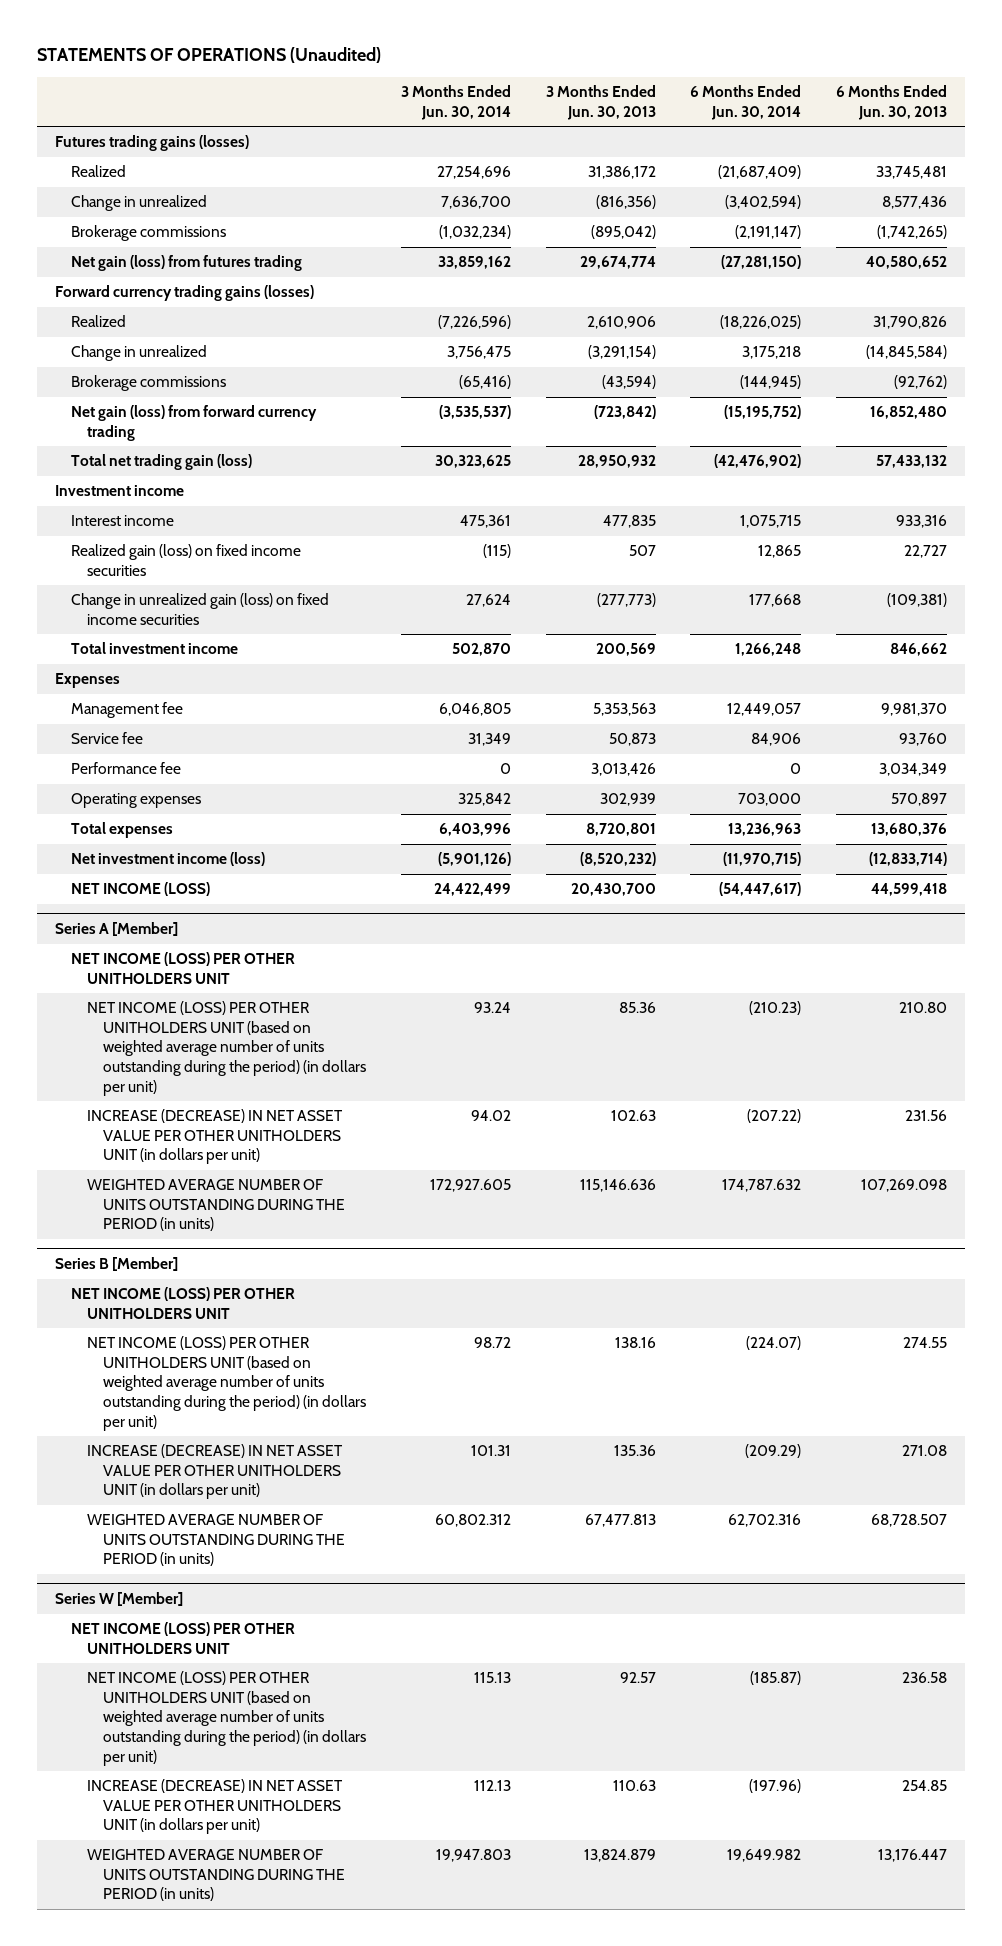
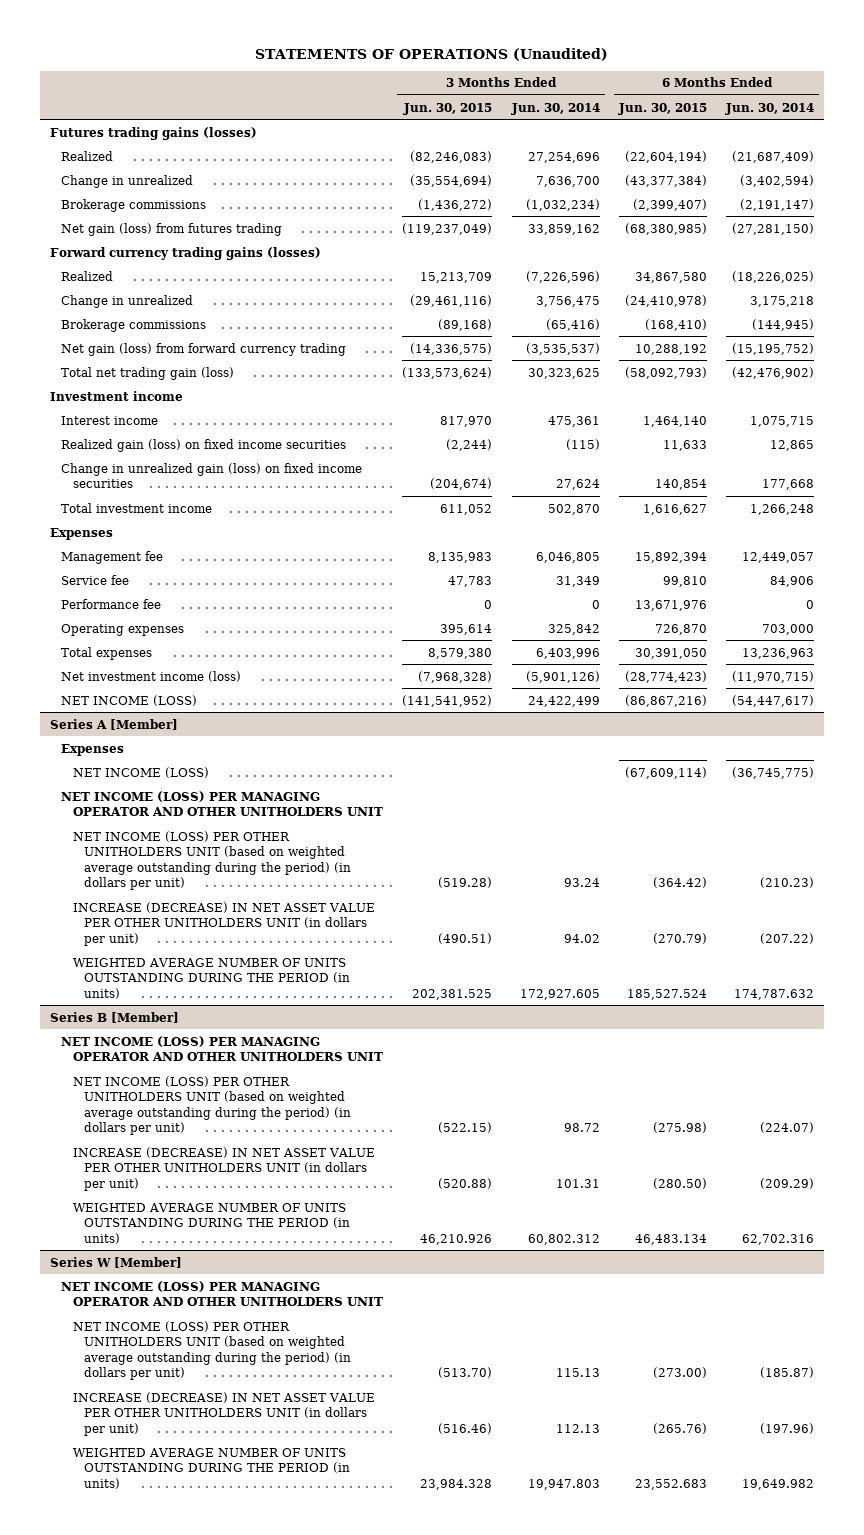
[545,85,656,120] 3 Months Ended Jun. 30, 2013 -> none
[836,85,948,120] 6 Months Ended Jun. 30, 2013 -> none
none -> [403,102,493,115] Jun. 30, 2015
none -> [618,102,708,115] Jun. 30, 2015
none -> [61,743,125,756] Expenses
none -> [72,766,209,778] NET INCOME (LOSS)
[70,952,295,984] NET INCOME (LOSS) PER OTHER UNITHOLDERS UNIT -> [61,790,383,817] NET INCOME (LOSS) PER MANAGING OPERATOR AND OTHER UNITHOLDERS UNIT
[86,1001,367,1096] NET INCOME (LOSS) PER OTHER UNITHOLDERS UNIT (based on weighted average number of units outstanding during the period) (in dollars per unit) -> [72,830,352,890] NET INCOME (LOSS) PER OTHER UNITHOLDERS UNIT (based on weighted average outstanding during the period) (in dollars per unit)
[70,1287,295,1319] NET INCOME (LOSS) PER OTHER UNITHOLDERS UNIT -> [61,1035,383,1062] NET INCOME (LOSS) PER MANAGING OPERATOR AND OTHER UNITHOLDERS UNIT
[86,1336,367,1431] NET INCOME (LOSS) PER OTHER UNITHOLDERS UNIT (based on weighted average number of units outstanding during the period) (in dollars per unit) -> [72,1075,352,1135] NET INCOME (LOSS) PER OTHER UNITHOLDERS UNIT (based on weighted average outstanding during the period) (in dollars per unit)
[70,1622,295,1654] NET INCOME (LOSS) PER OTHER UNITHOLDERS UNIT -> [61,1280,383,1307] NET INCOME (LOSS) PER MANAGING OPERATOR AND OTHER UNITHOLDERS UNIT
[86,1671,367,1766] NET INCOME (LOSS) PER OTHER UNITHOLDERS UNIT (based on weighted average number of units outstanding during the period) (in dollars per unit) -> [72,1320,352,1380] NET INCOME (LOSS) PER OTHER UNITHOLDERS UNIT (based on weighted average outstanding during the period) (in dollars per unit)

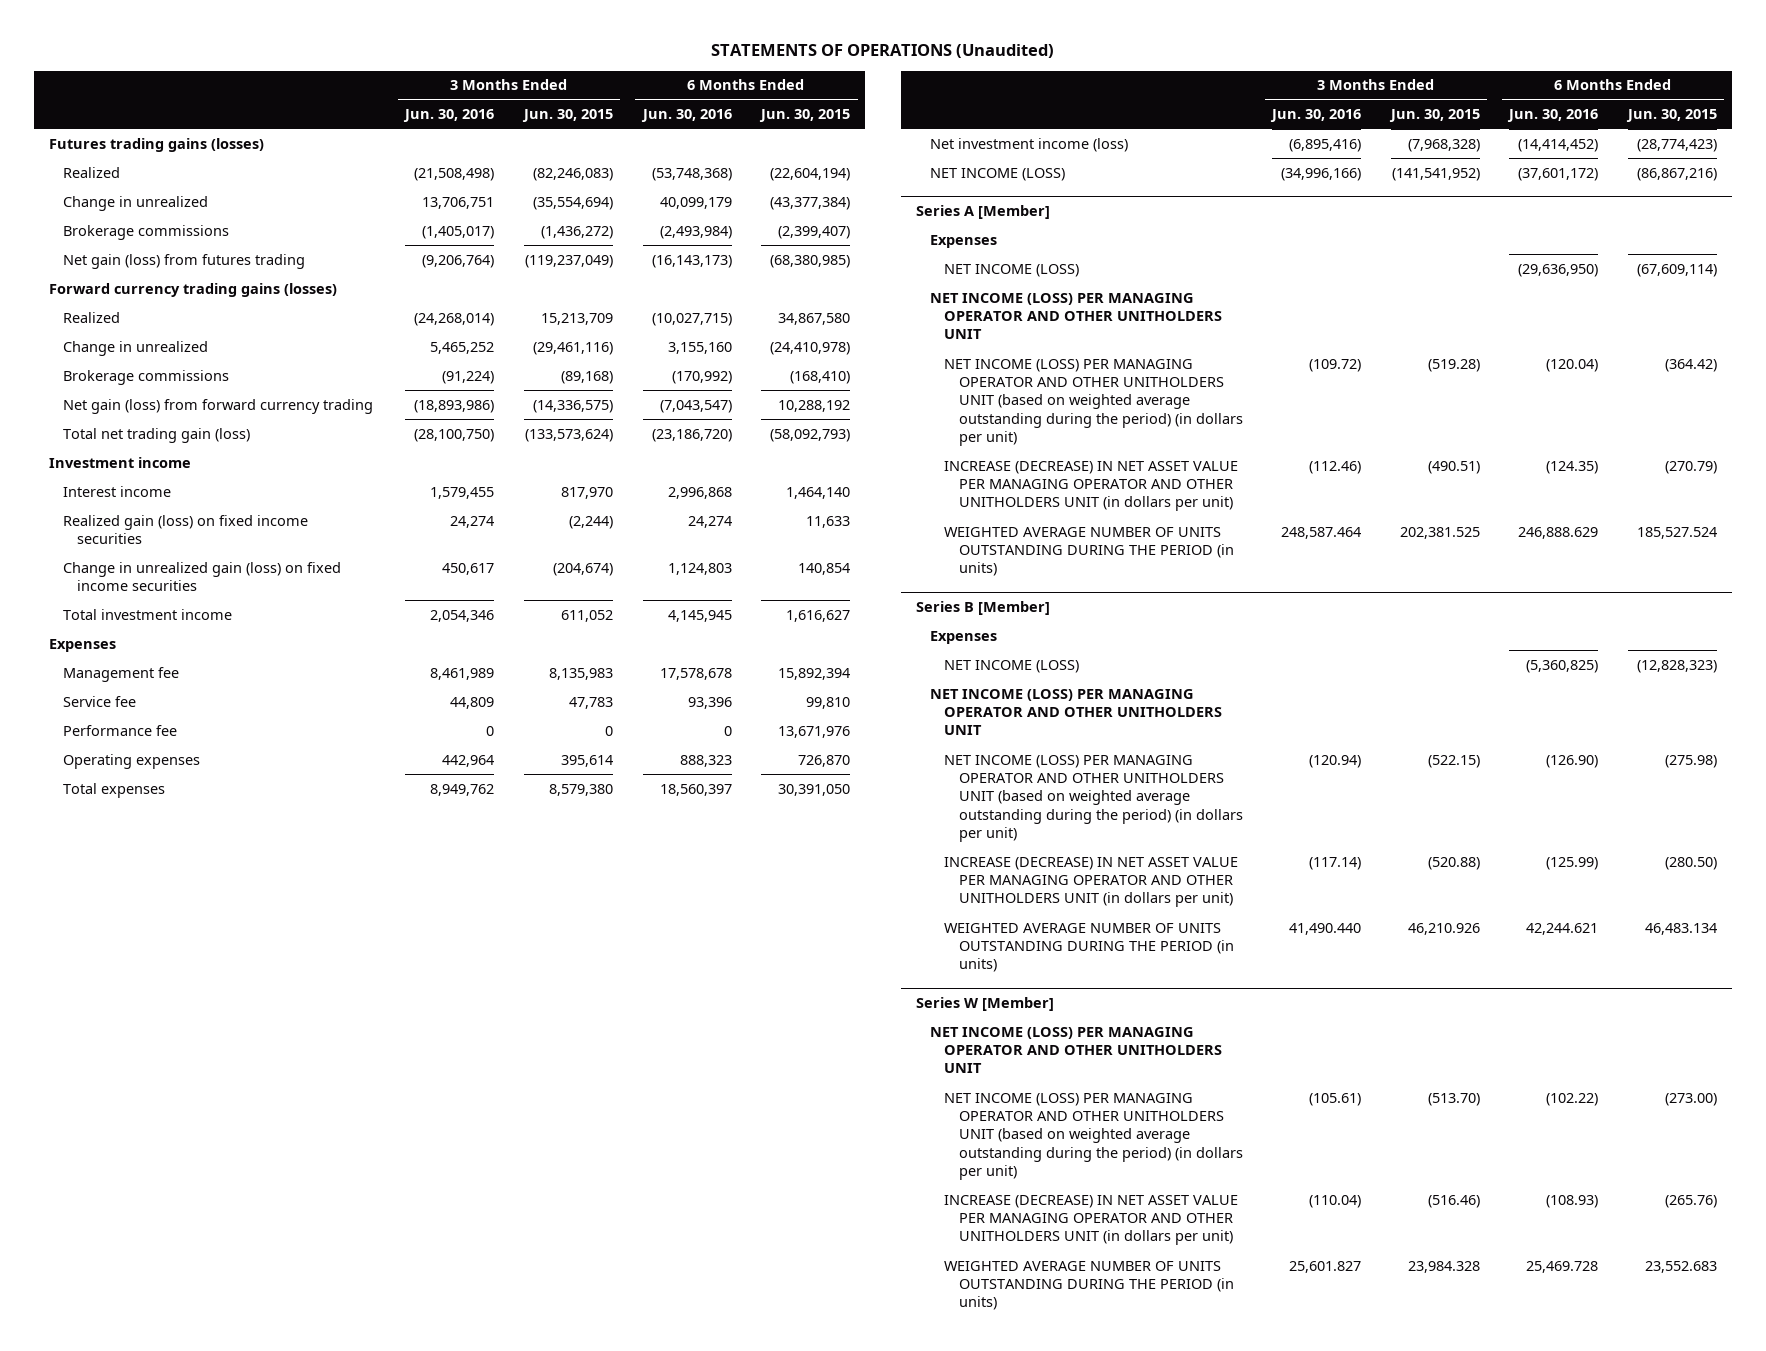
[510,102,600,115] Jun. 30, 2014 -> none
[725,102,815,115] Jun. 30, 2014 -> none
none -> [403,109,495,123] Jun. 30, 2016
none -> [640,109,732,123] Jun. 30, 2016
[72,830,352,890] NET INCOME (LOSS) PER OTHER UNITHOLDERS UNIT (based on weighted average outstanding during the period) (in dollars per unit) -> [944,358,1243,447] NET INCOME (LOSS) PER MANAGING OPERATOR AND OTHER UNITHOLDERS UNIT (based on weighted average outstanding during the period) (in dollars per unit)
[72,901,375,946] INCREASE (DECREASE) IN NET ASSET VALUE PER OTHER UNITHOLDERS UNIT (in dollars per unit) -> [944,460,1239,512] INCREASE (DECREASE) IN NET ASSET VALUE PER MANAGING OPERATOR AND OTHER UNITHOLDERS UNIT (in dollars per unit)
none -> [929,630,997,644] Expenses
none -> [944,659,1080,673] NET INCOME (LOSS)
[72,1075,352,1135] NET INCOME (LOSS) PER OTHER UNITHOLDERS UNIT (based on weighted average outstanding during the period) (in dollars per unit) -> [944,754,1243,843] NET INCOME (LOSS) PER MANAGING OPERATOR AND OTHER UNITHOLDERS UNIT (based on weighted average outstanding during the period) (in dollars per unit)
[72,1146,375,1191] INCREASE (DECREASE) IN NET ASSET VALUE PER OTHER UNITHOLDERS UNIT (in dollars per unit) -> [944,856,1239,908] INCREASE (DECREASE) IN NET ASSET VALUE PER MANAGING OPERATOR AND OTHER UNITHOLDERS UNIT (in dollars per unit)
[72,1320,352,1380] NET INCOME (LOSS) PER OTHER UNITHOLDERS UNIT (based on weighted average outstanding during the period) (in dollars per unit) -> [944,1092,1243,1181] NET INCOME (LOSS) PER MANAGING OPERATOR AND OTHER UNITHOLDERS UNIT (based on weighted average outstanding during the period) (in dollars per unit)
[72,1391,375,1436] INCREASE (DECREASE) IN NET ASSET VALUE PER OTHER UNITHOLDERS UNIT (in dollars per unit) -> [944,1194,1239,1246] INCREASE (DECREASE) IN NET ASSET VALUE PER MANAGING OPERATOR AND OTHER UNITHOLDERS UNIT (in dollars per unit)

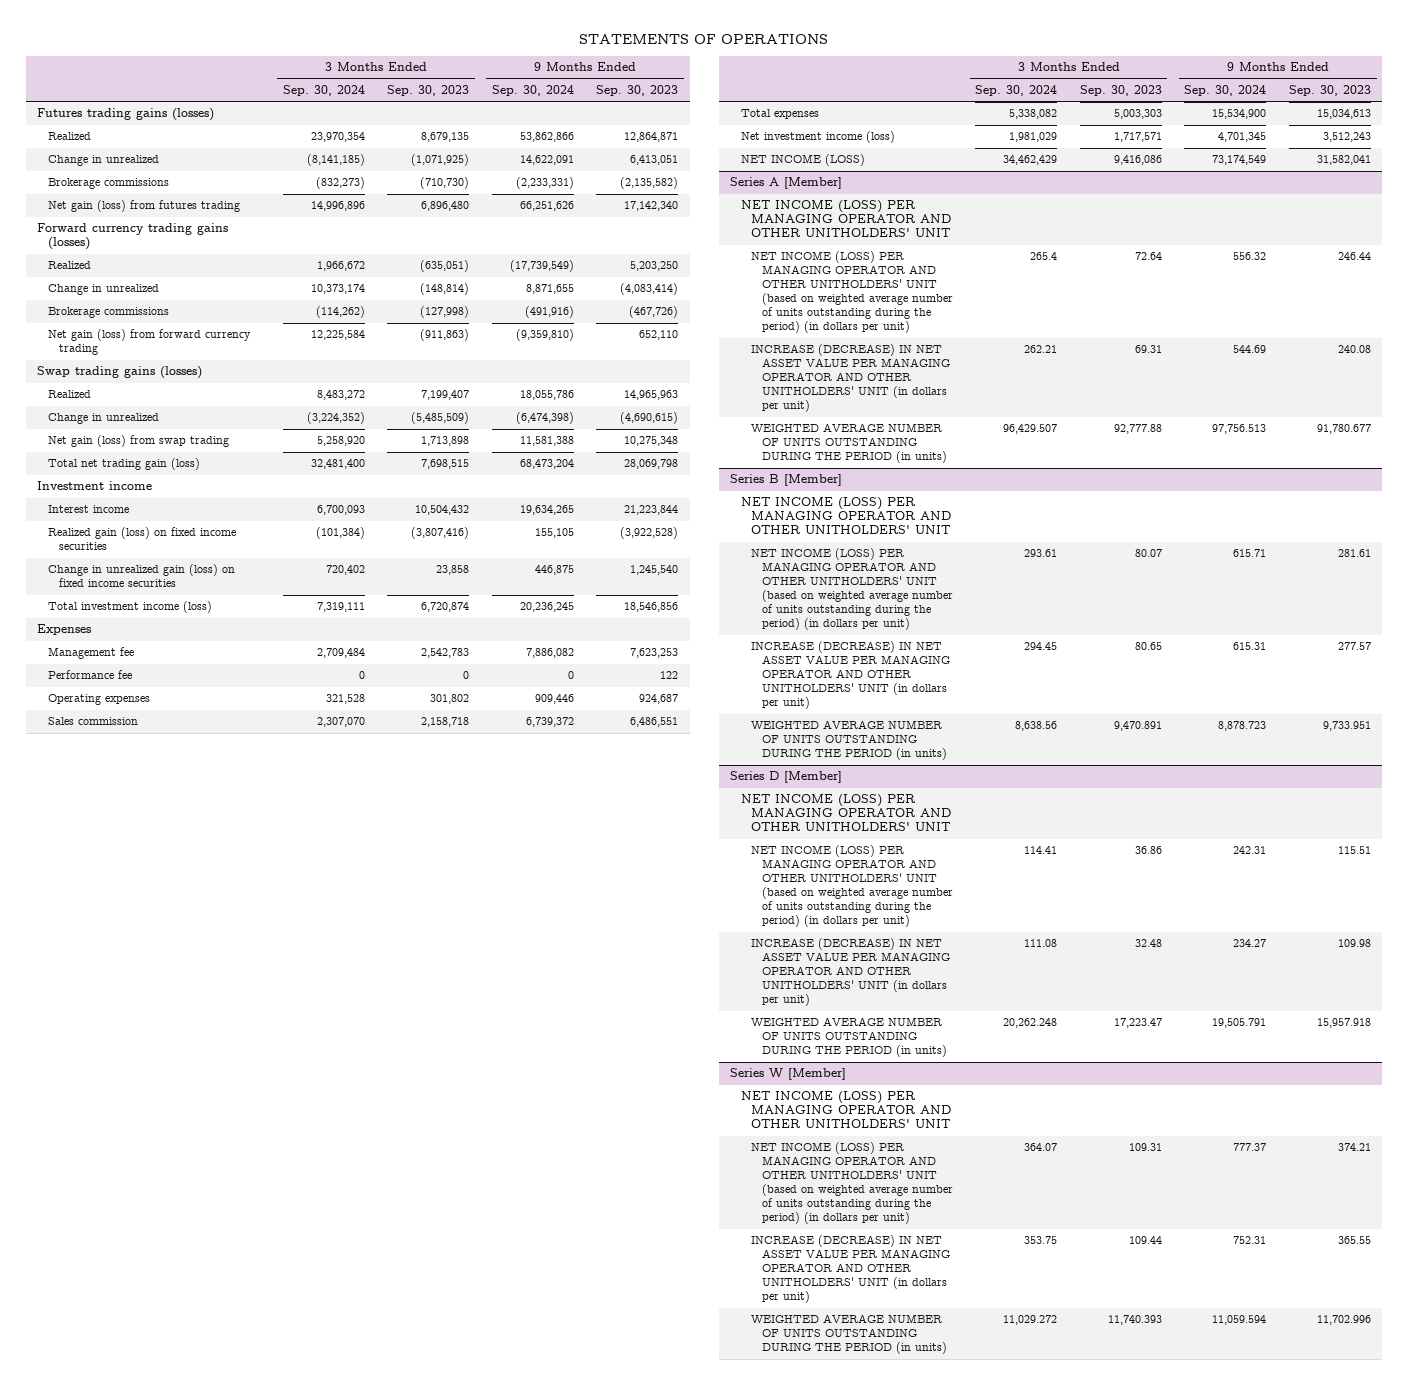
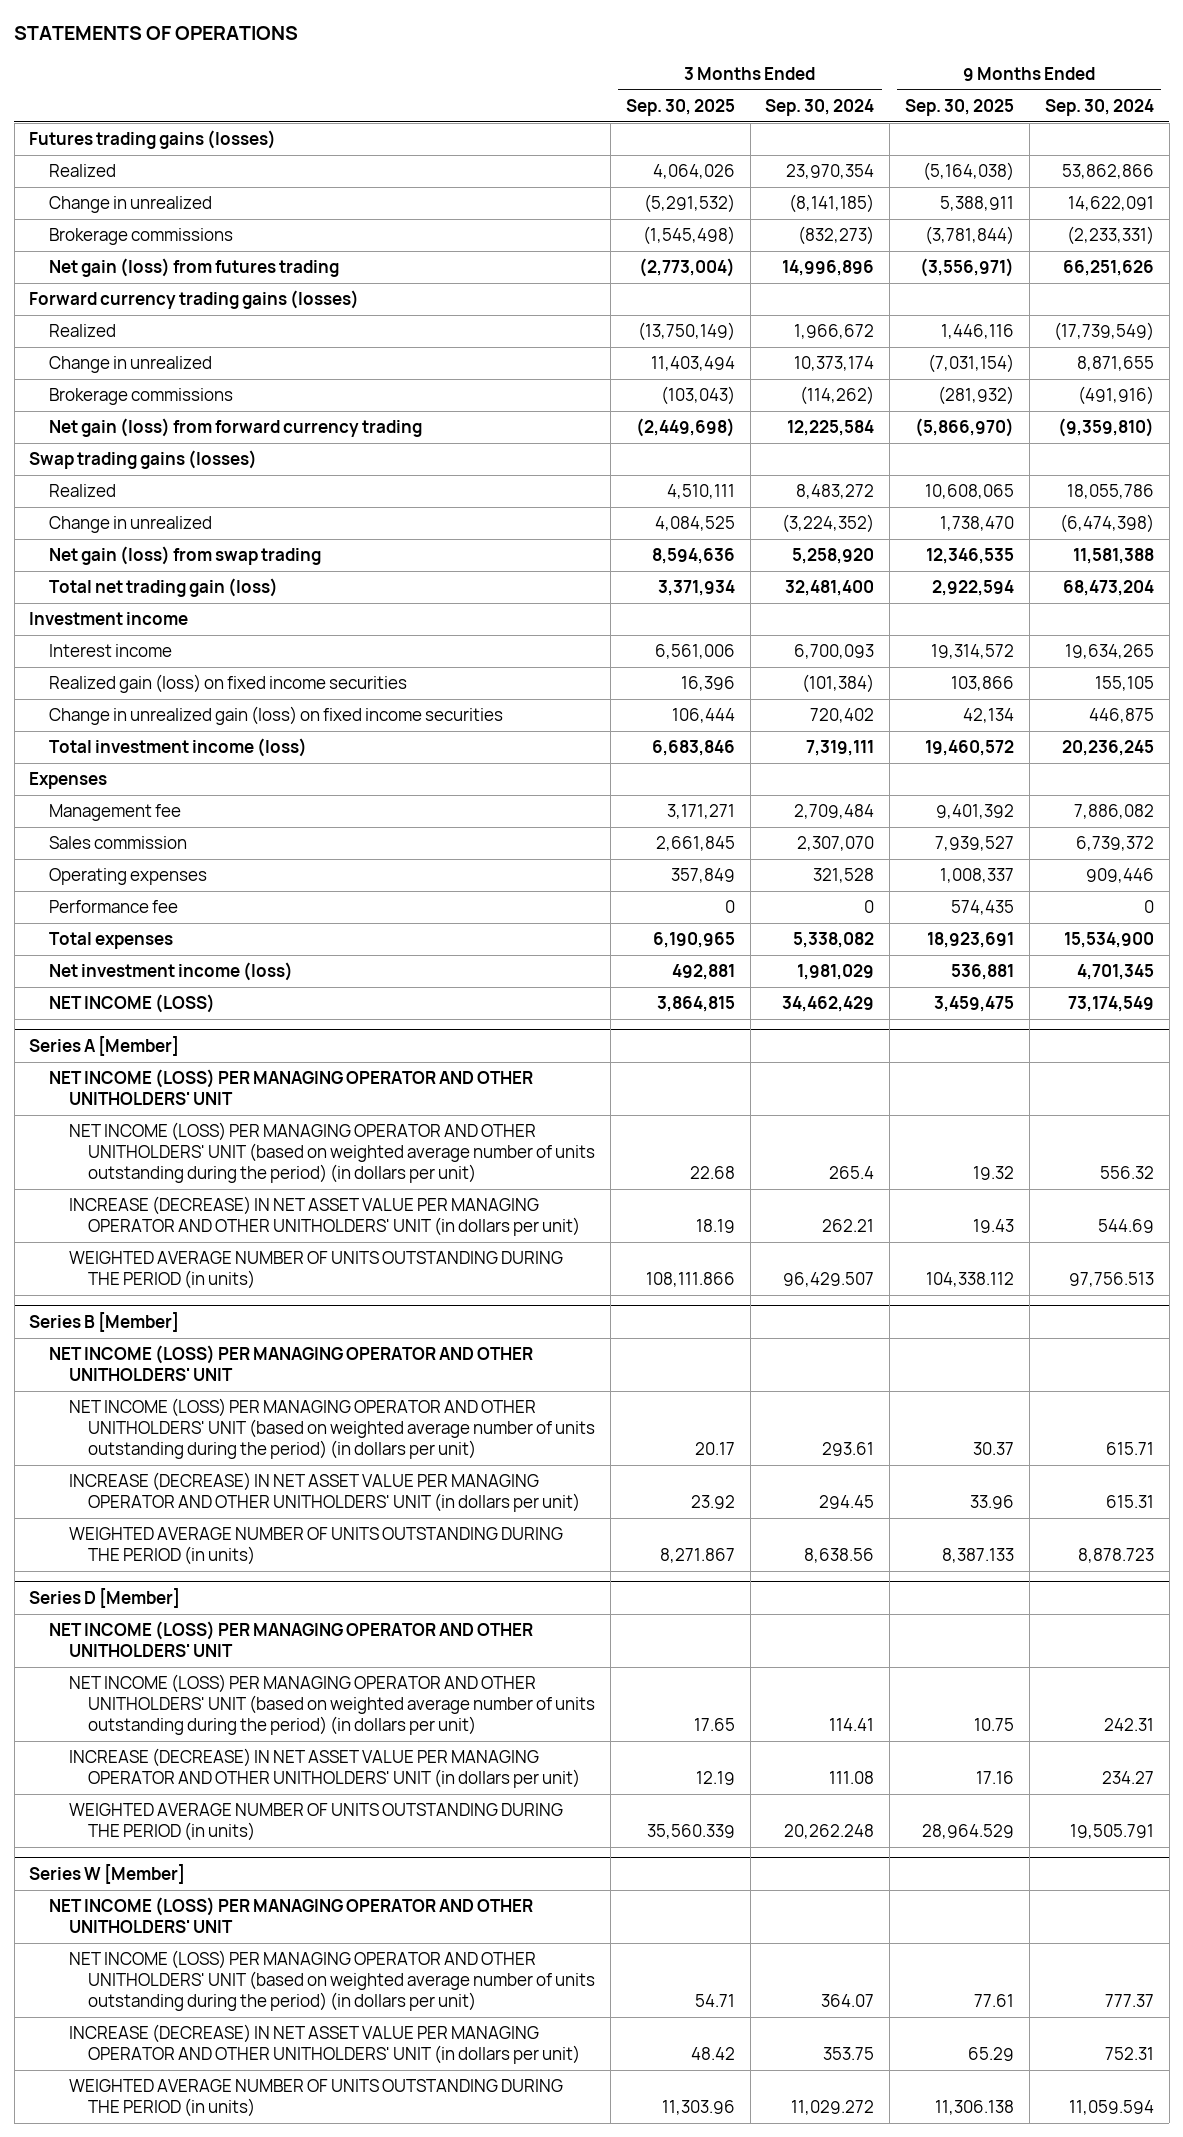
[387,84,470,96] Sep. 30, 2023 -> none
[596,84,679,96] Sep. 30, 2023 -> none
none -> [625,98,735,116] Sep. 30, 2025
none -> [905,98,1015,116] Sep. 30, 2025
[47,694,150,706] Operating expenses -> [48,868,207,886] Operating expenses
[47,670,132,680] Performance fee -> [48,900,178,914] Performance fee

